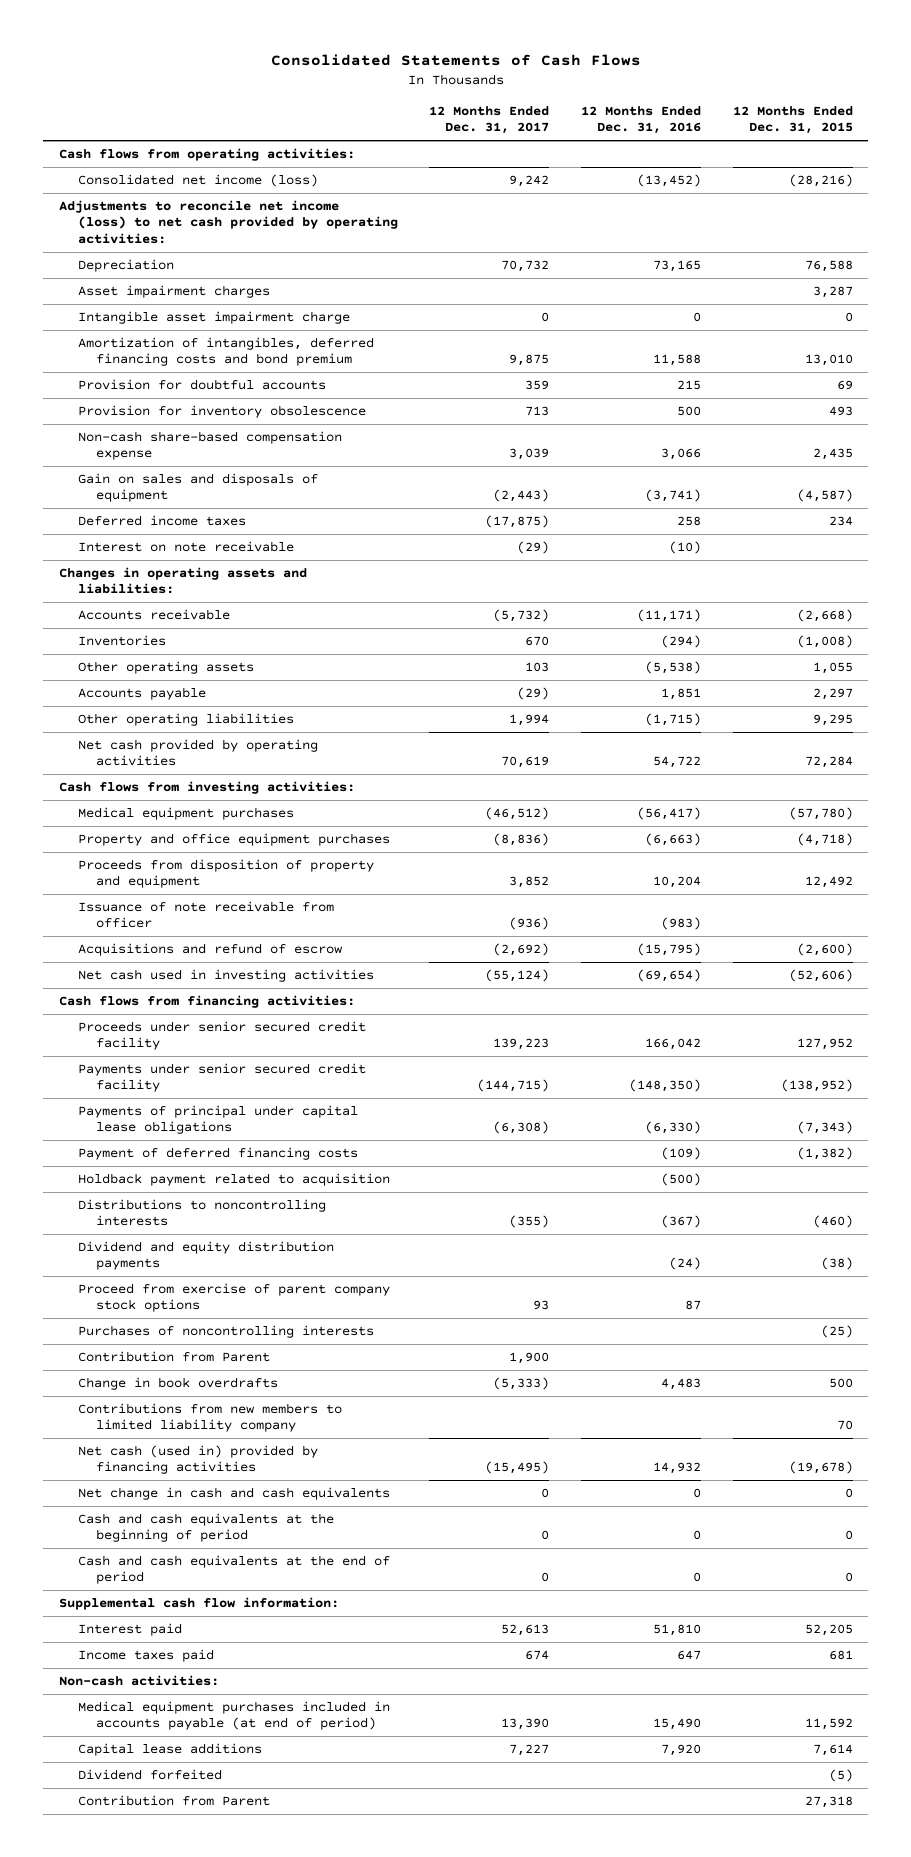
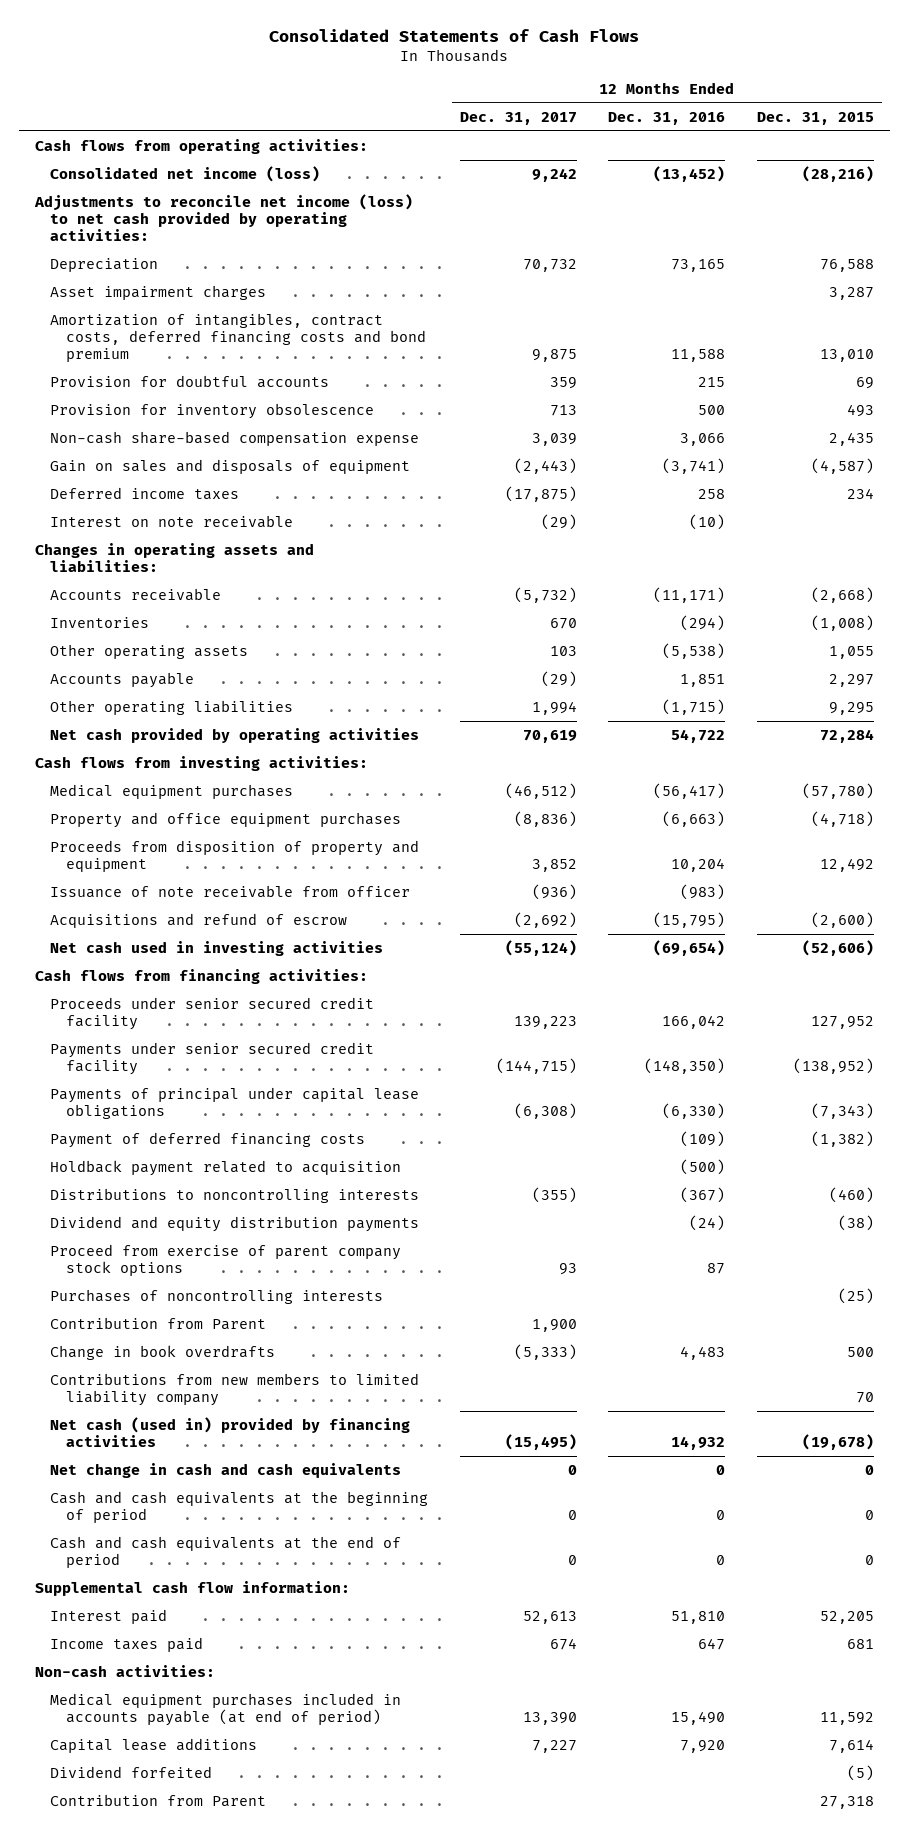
[77,311,350,325] Intangible asset impairment charge -> none
[77,337,374,367] Amortization of intangibles, deferred financing costs and bond premium -> [50,312,426,363] Amortization of intangibles, contract costs, deferred financing costs and bond premium

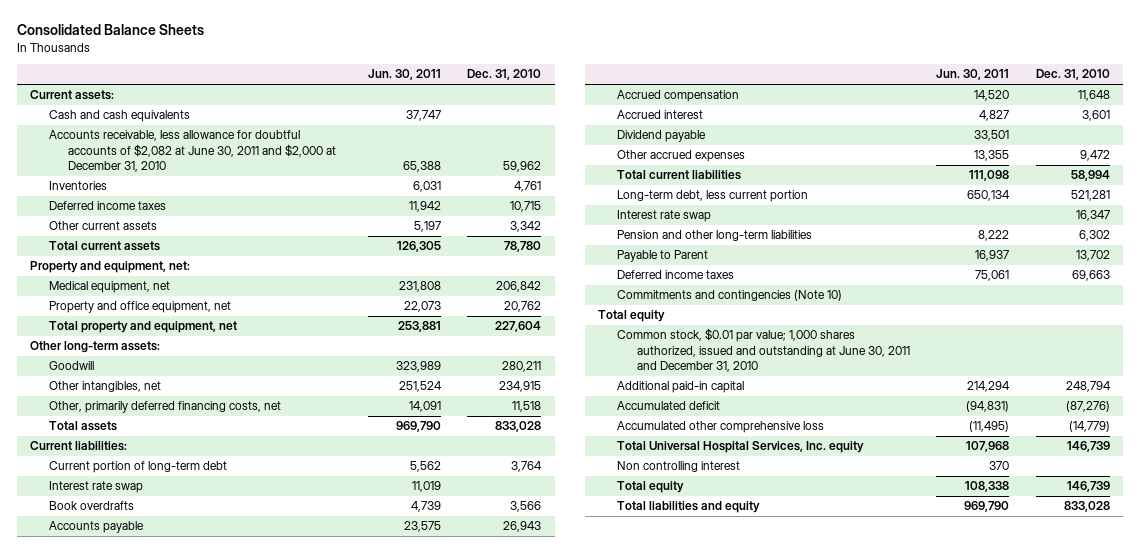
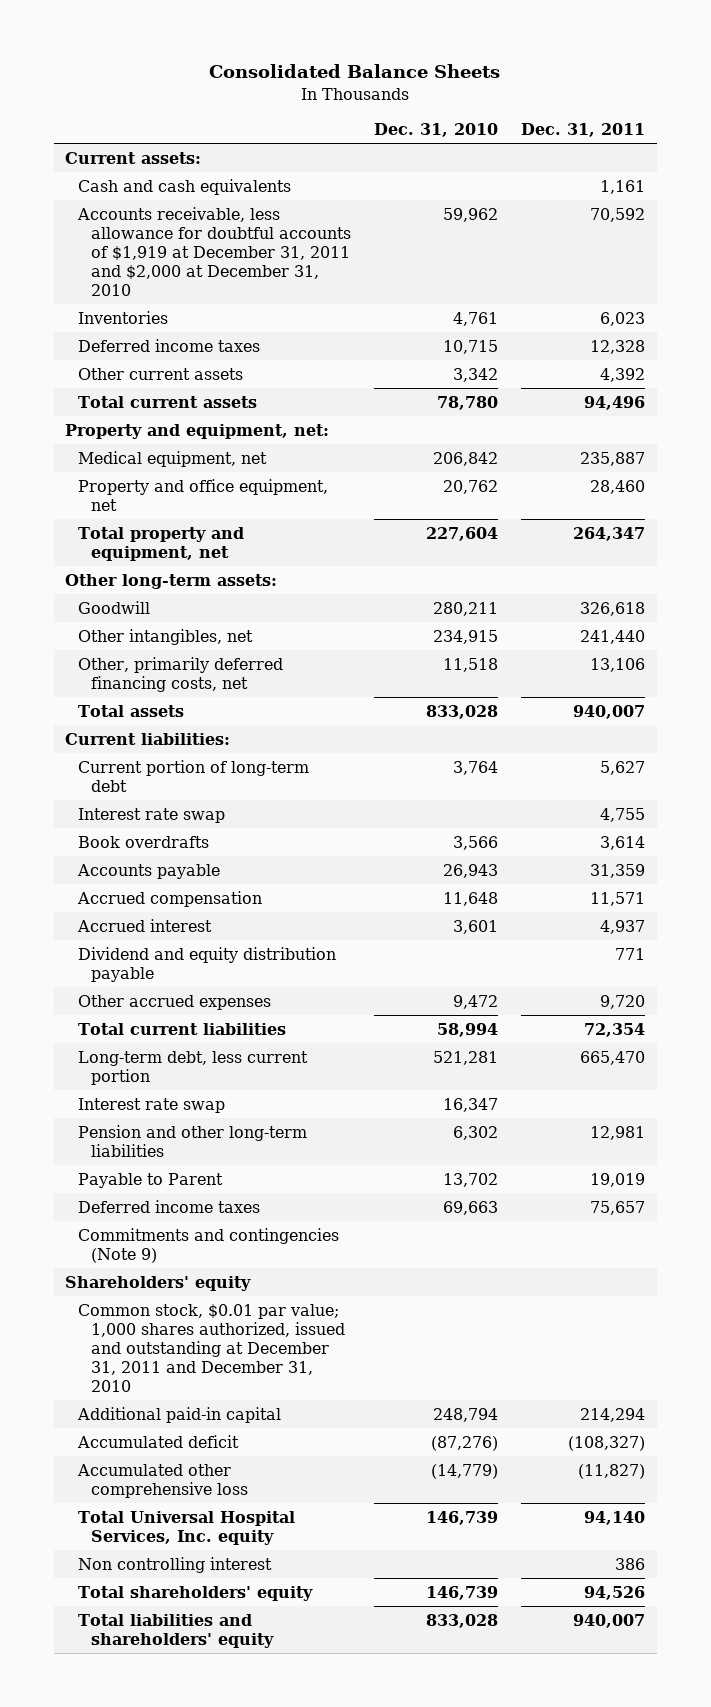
[367,69,441,81] Jun. 30, 2011 -> none
none -> [521,123,646,138] Dec. 31, 2011
[49,130,337,173] Accounts receivable, less allowance for doubtful accounts of $2,082 at June 30, 2011 and $2,000 at December 31, 2010 -> [77,206,352,296] Accounts receivable, less allowance for doubtful accounts of $1,919 at December 31, 2011 and $2,000 at December 31, 2010
[617,130,707,143] Dividend payable -> [78,946,337,982] Dividend and equity distribution payable
[617,290,843,302] Commitments and contingencies (Note 10) -> [78,1227,340,1263] Commitments and contingencies (Note 9)
[598,310,666,323] Total equity -> [65,1275,252,1291] Shareholders' equity
[617,328,910,373] Common stock, $0.01 par value; 1,000 shares authorized, issued and outstanding at June 30, 2011 and December 31, 2010 -> [78,1303,346,1392] Common stock, $0.01 par value; 1,000 shares authorized, issued and outstanding at December 31, 2011 and December 31, 2010
[617,481,685,494] Total equity -> [78,1585,314,1601] Total shareholders' equity
[617,501,761,514] Total liabilities and equity -> [78,1613,275,1648] Total liabilities and shareholders' equity

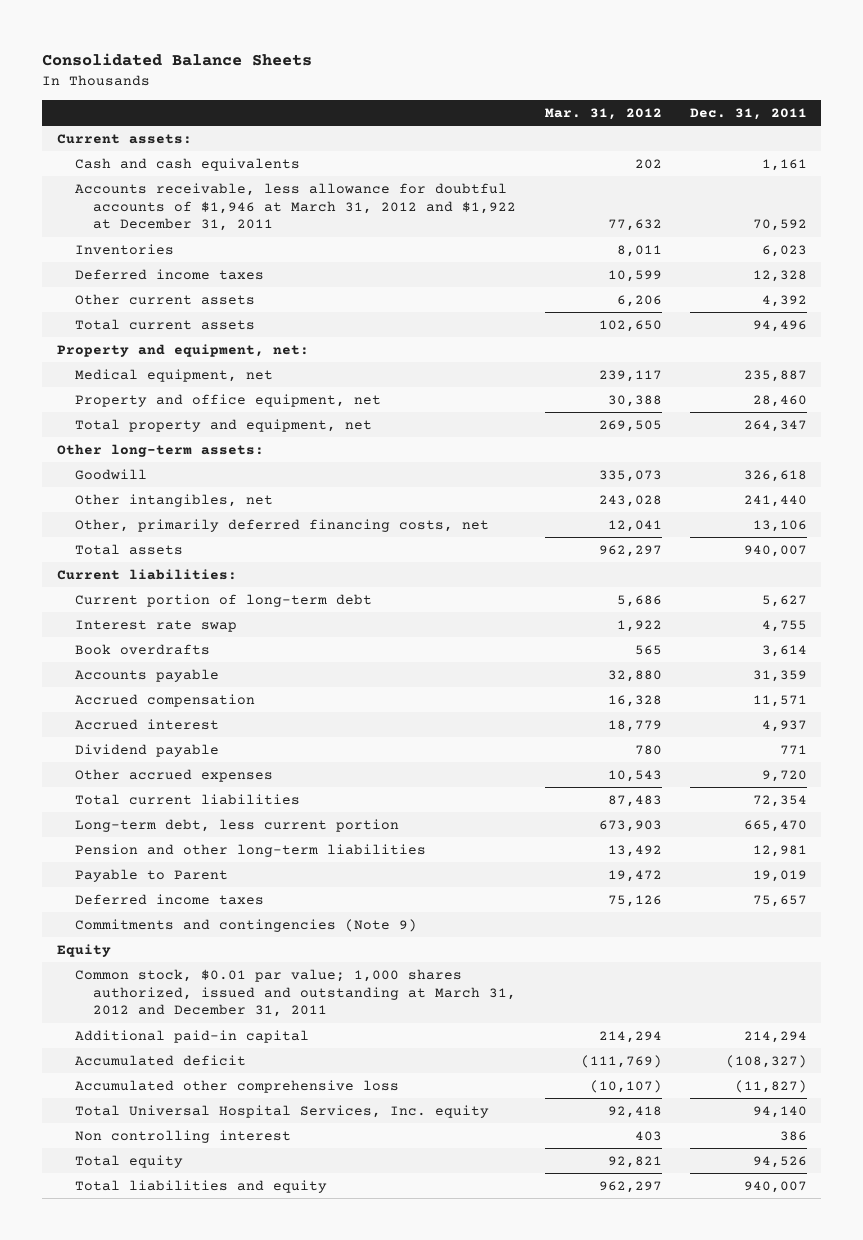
[374,123,499,138] Dec. 31, 2010 -> none
none -> [544,107,662,120] Mar. 31, 2012
[77,206,352,296] Accounts receivable, less allowance for doubtful accounts of $1,919 at December 31, 2011 and $2,000 at December 31, 2010 -> [75,182,517,232] Accounts receivable, less allowance for doubtful accounts of $1,946 at March 31, 2012 and $1,922 at December 31, 2011
[78,946,337,982] Dividend and equity distribution payable -> [75,743,220,757] Dividend payable
[78,1097,226,1113] Interest rate swap -> none
[65,1275,252,1291] Shareholders' equity -> [56,943,111,957] Equity
[78,1303,346,1392] Common stock, $0.01 par value; 1,000 shares authorized, issued and outstanding at December 31, 2011 and December 31, 2010 -> [75,968,517,1018] Common stock, $0.01 par value; 1,000 shares authorized, issued and outstanding at March 31, 2012 and December 31, 2011
[78,1585,314,1601] Total shareholders' equity -> [75,1154,184,1168] Total equity
[78,1613,275,1648] Total liabilities and shareholders' equity -> [75,1179,328,1193] Total liabilities and equity

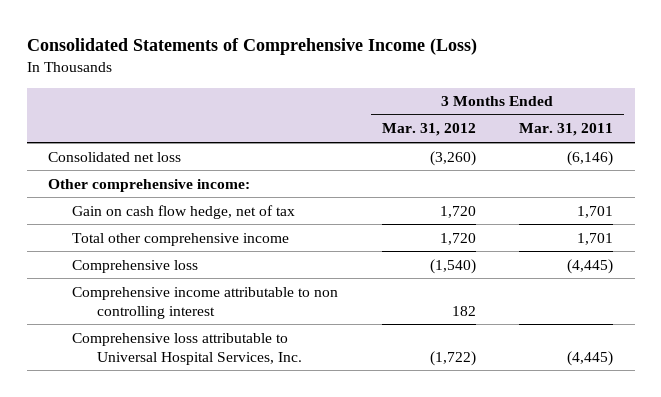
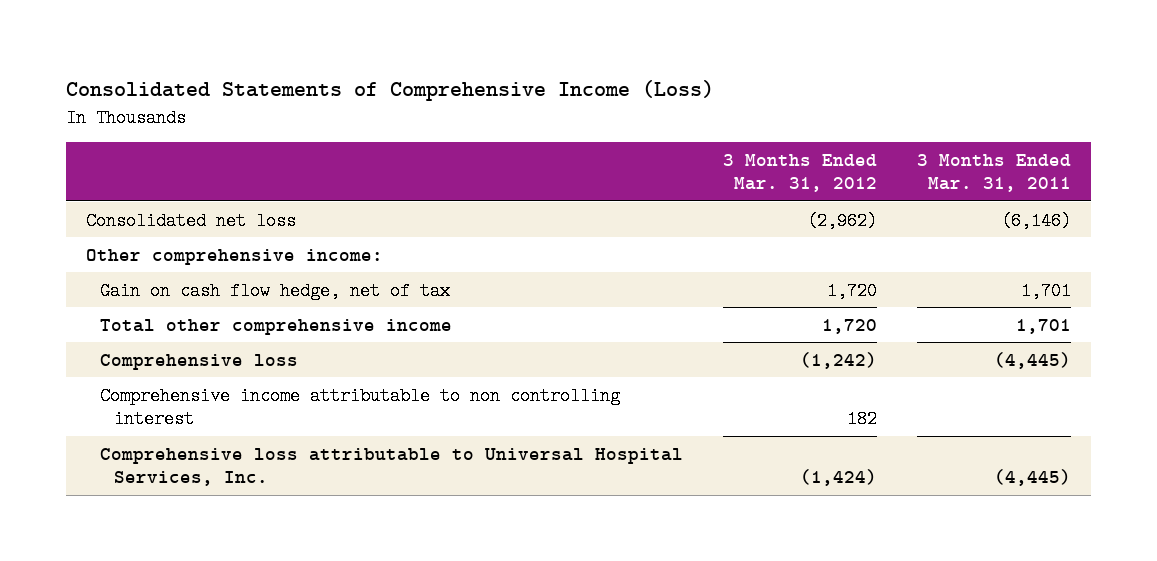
[429,150,476,166] (3,260) -> [807,211,878,230] (2,962)
[429,258,476,274] (1,540) -> [800,351,878,369] (1,242)
[429,350,476,366] (1,722) -> [800,469,878,487] (1,424)

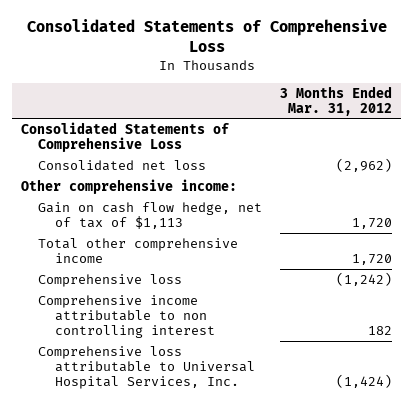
[65,80,714,102] Consolidated Statements of Comprehensive Income (Loss) -> [26,19,387,53] Consolidated Statements of Comprehensive Loss
[917,153,1072,193] 3 Months Ended Mar. 31, 2011 -> none
none -> [21,121,230,152] Consolidated Statements of Comprehensive Loss
[99,281,450,300] Gain on cash flow hedge, net of tax -> [38,201,263,229] Gain on cash flow hedge, net of tax of $1,113

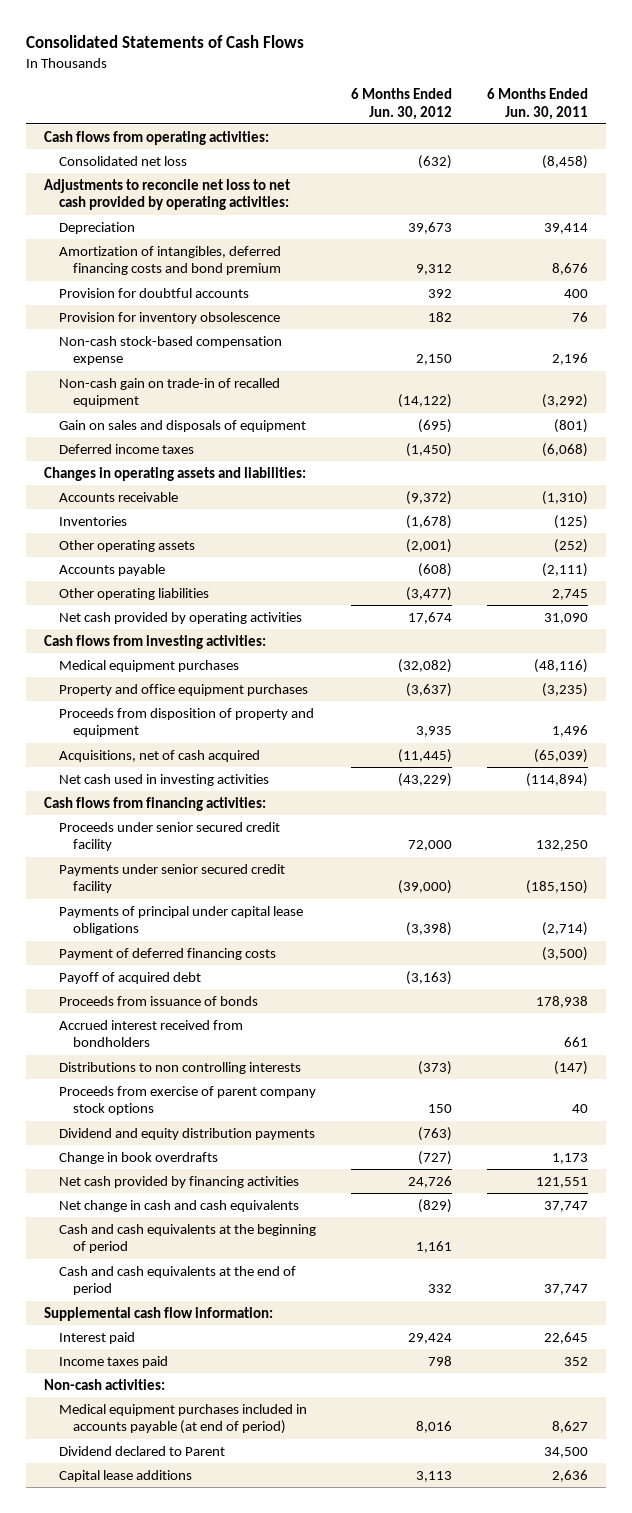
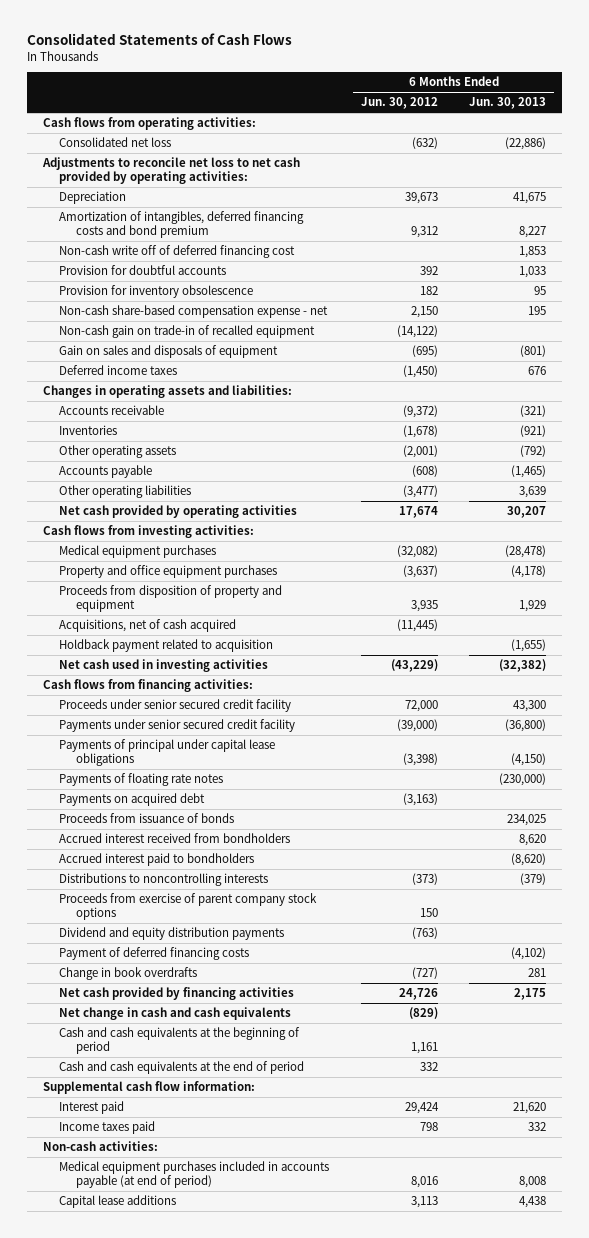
[487,87,589,120] 6 Months Ended Jun. 30, 2011 -> none
none -> [469,97,547,110] Jun. 30, 2013
none -> [59,245,296,259] Non-cash write off of deferred financing cost
[58,335,282,366] Non-cash stock-based compensation expense -> [59,305,329,319] Non-cash share-based compensation expense - net
none -> [59,639,274,653] Holdback payment related to acquisition
none -> [59,773,224,787] Payments of floating rate notes
[58,971,201,984] Payoff of acquired debt -> [59,793,206,807] Payments on acquired debt
none -> [59,853,255,867] Accrued interest paid to bondholders
[58,1061,301,1074] Distributions to non controlling interests -> [59,873,269,887] Distributions to noncontrolling interests
[58,947,276,960] Payment of deferred financing costs -> [59,947,250,961] Payment of deferred financing costs
[58,1445,225,1456] Dividend declared to Parent -> none

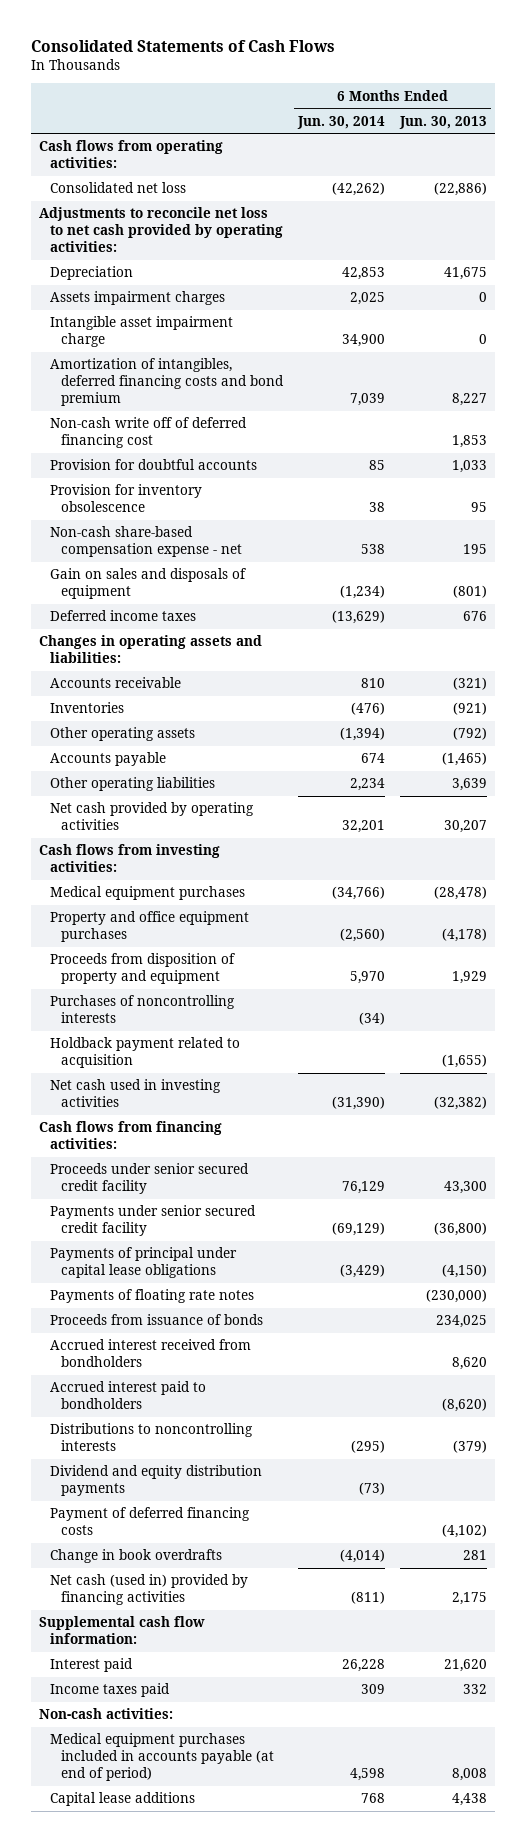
[360,97,438,110] Jun. 30, 2012 -> none
none -> [296,115,385,129] Jun. 30, 2014
none -> [49,291,225,306] Assets impairment charges
none -> [49,316,233,348] Intangible asset impairment charge
[59,325,316,339] Non-cash gain on trade-in of recalled equipment -> none
[59,619,237,633] Acquisitions, net of cash acquired -> none
none -> [49,995,235,1024] Purchases of noncontrolling interests
[59,793,206,807] Payments on acquired debt -> none
[59,893,318,920] Proceeds from exercise of parent company stock options -> none
[59,1007,292,1021] Net change in cash and cash equivalents -> none
[59,1027,301,1054] Cash and cash equivalents at the beginning of period -> none
[59,1061,305,1075] Cash and cash equivalents at the end of period -> none
[59,987,295,1001] Net cash provided by financing activities -> [49,1574,248,1606] Net cash (used in) provided by financing activities

